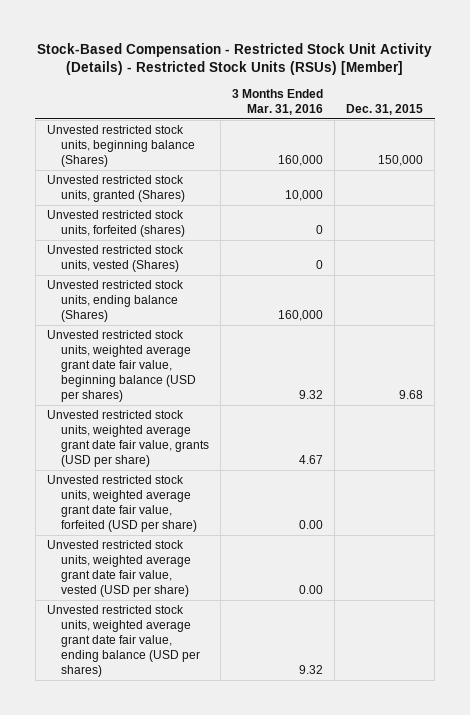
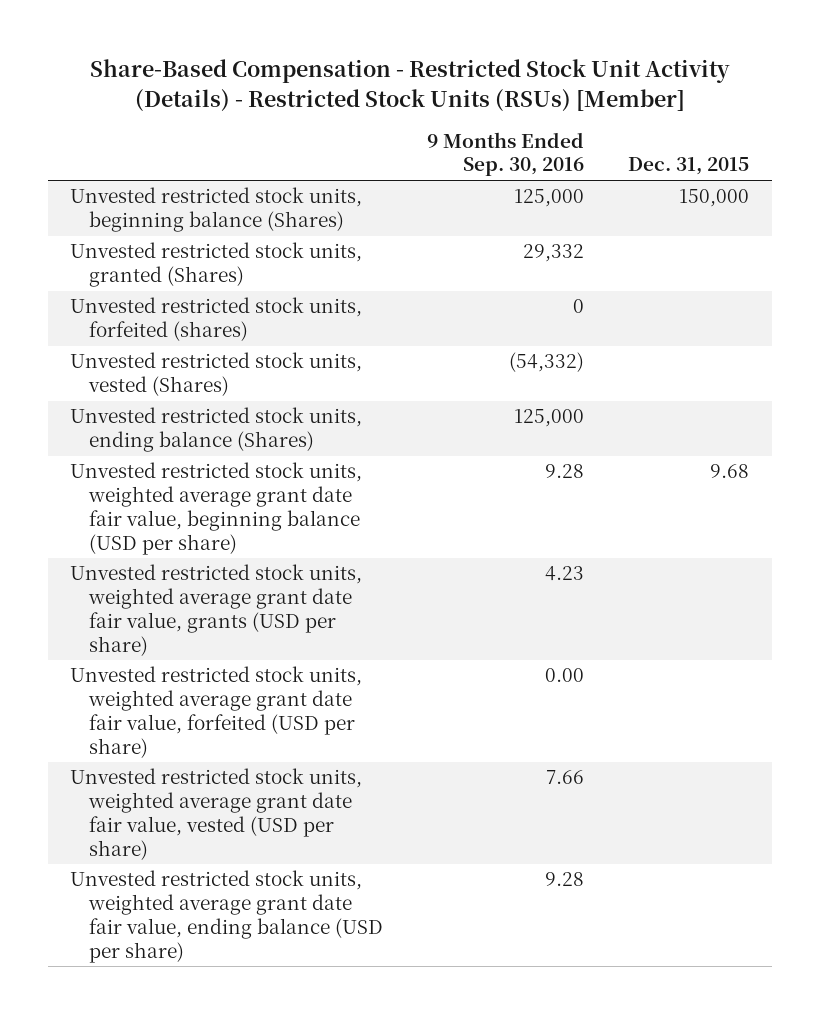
[36,42,432,76] Stock-Based Compensation - Restricted Stock Unit Activity (Details) - Restricted Stock Units (RSUs) [Member] -> [89,59,730,112] Share-Based Compensation - Restricted Stock Unit Activity (Details) - Restricted Stock Units (RSUs) [Member]
[232,89,324,116] 3 Months Ended Mar. 31, 2016 -> none
none -> [427,131,585,177] 9 Months Ended Sep. 30, 2016
[46,330,196,402] Unvested restricted stock units, weighted average grant date fair value, beginning balance (USD per shares) -> [70,462,363,555] Unvested restricted stock units, weighted average grant date fair value, beginning balance (USD per share)
[46,605,200,677] Unvested restricted stock units, weighted average grant date fair value, ending balance (USD per shares) -> [70,870,384,963] Unvested restricted stock units, weighted average grant date fair value, ending balance (USD per share)

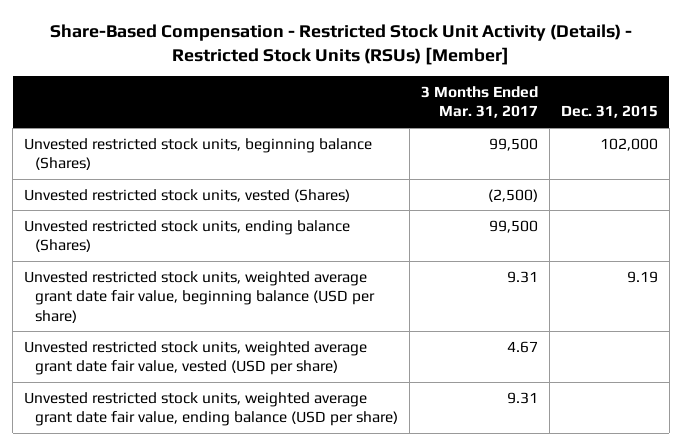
[427,131,585,177] 9 Months Ended Sep. 30, 2016 -> none
none -> [421,85,539,119] 3 Months Ended Mar. 31, 2017
[70,242,363,288] Unvested restricted stock units, granted (Shares) -> none
[70,297,363,342] Unvested restricted stock units, forfeited (shares) -> none
[679,189,750,208] 150,000 -> [599,137,658,151] 102,000
[70,564,363,656] Unvested restricted stock units, weighted average grant date fair value, grants (USD per share) -> none
[70,666,363,758] Unvested restricted stock units, weighted average grant date fair value, forfeited (USD per share) -> none
[710,464,750,479] 9.68 -> [626,270,658,283] 9.19

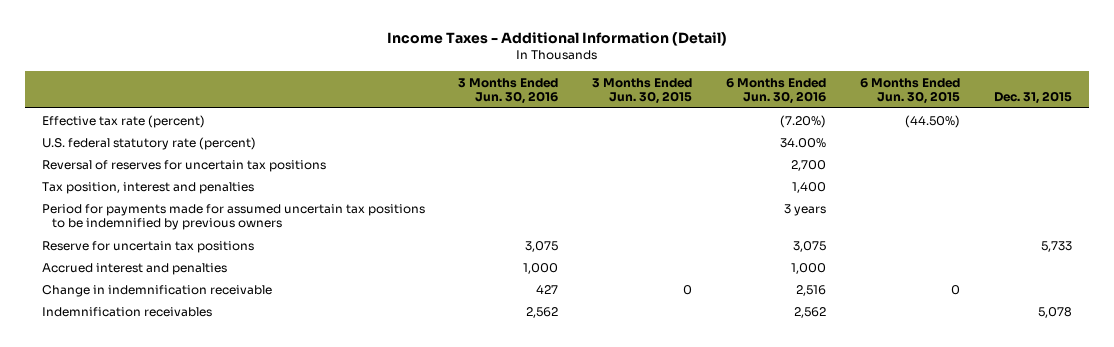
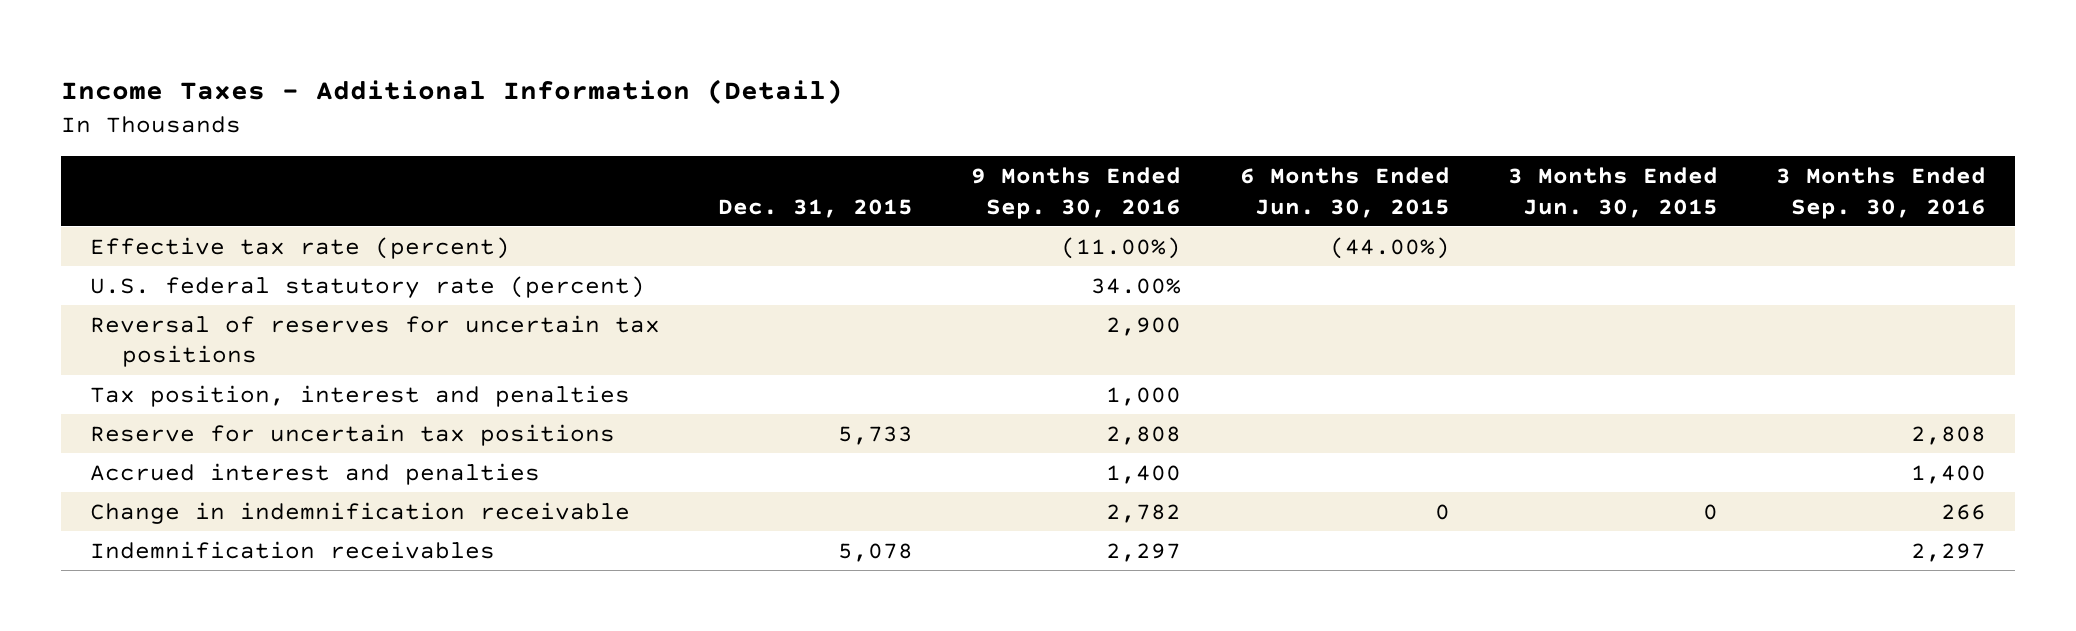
[458,77,559,105] 3 Months Ended Jun. 30, 2016 -> none
[726,77,827,105] 6 Months Ended Jun. 30, 2016 -> none
none -> [971,166,1182,219] 9 Months Ended Sep. 30, 2016
none -> [1776,166,1987,219] 3 Months Ended Sep. 30, 2016
[905,114,961,128] (44.50%) -> [1329,236,1450,259] (44.00%)
[41,203,425,230] Period for payments made for assumed uncertain tax positions to be indemnified by previous owners -> none

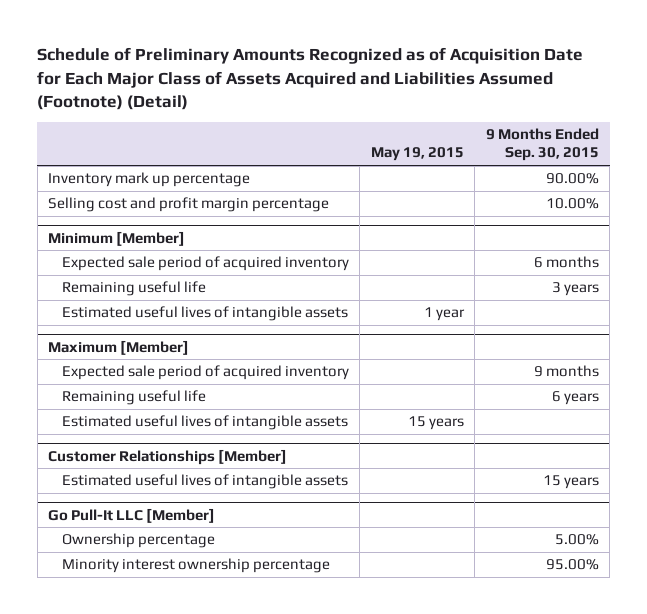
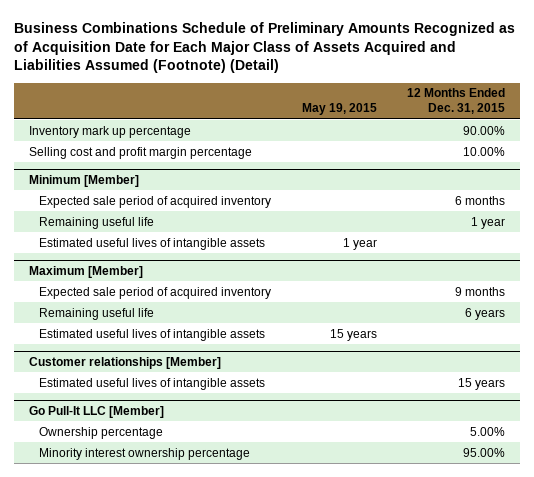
[37,47,584,110] Schedule of Preliminary Amounts Recognized as of Acquisition Date for Each Major Class of Assets Acquired and Liabilities Assumed (Footnote) (Detail) -> [14,21,516,74] Business Combinations Schedule of Preliminary Amounts Recognized as of Acquisition Date for Each Major Class of Assets Acquired and Liabilities Assumed (Footnote) (Detail)
[485,127,599,162] 9 Months Ended Sep. 30, 2015 -> none
none -> [407,88,506,115] 12 Months Ended Dec. 31, 2015
[48,448,288,465] Customer Relationships [Member] -> [29,357,222,370] Customer relationships [Member]

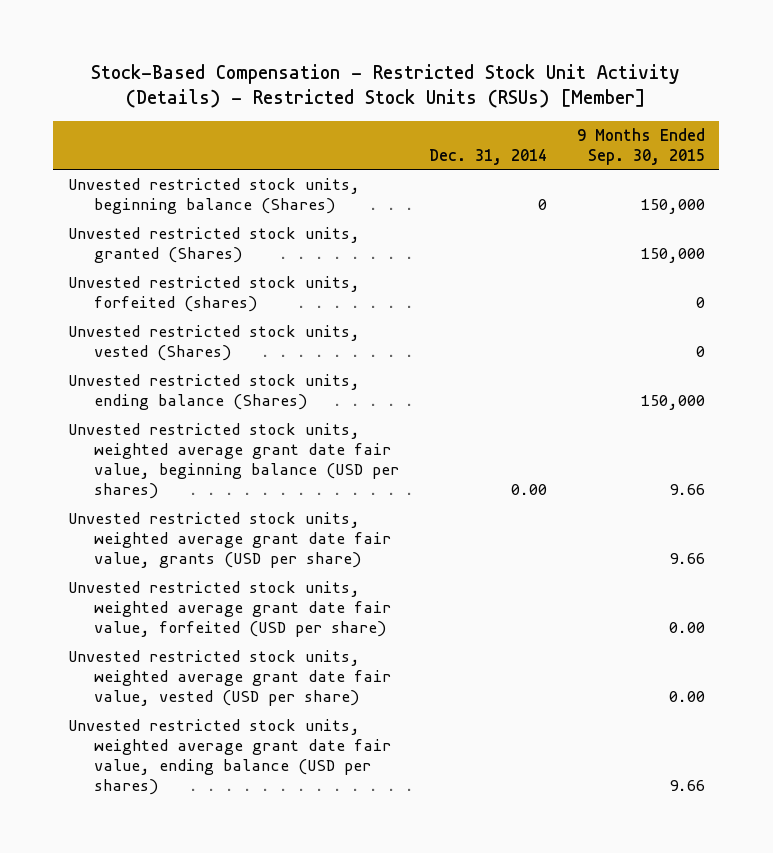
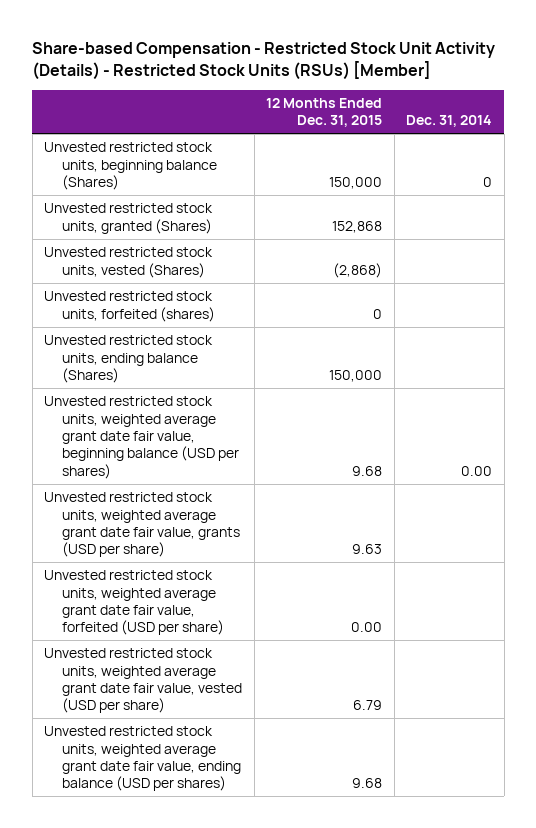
[91,63,681,109] Stock-Based Compensation - Restricted Stock Unit Activity (Details) - Restricted Stock Units (RSUs) [Member] -> [32,41,496,80] Share-based Compensation - Restricted Stock Unit Activity (Details) - Restricted Stock Units (RSUs) [Member]
[576,127,705,165] 9 Months Ended Sep. 30, 2015 -> none
none -> [266,97,383,128] 12 Months Ended Dec. 31, 2015
[68,276,361,313] Unvested restricted stock units, forfeited (shares) -> [44,291,216,322] Unvested restricted stock units, forfeited (shares)

